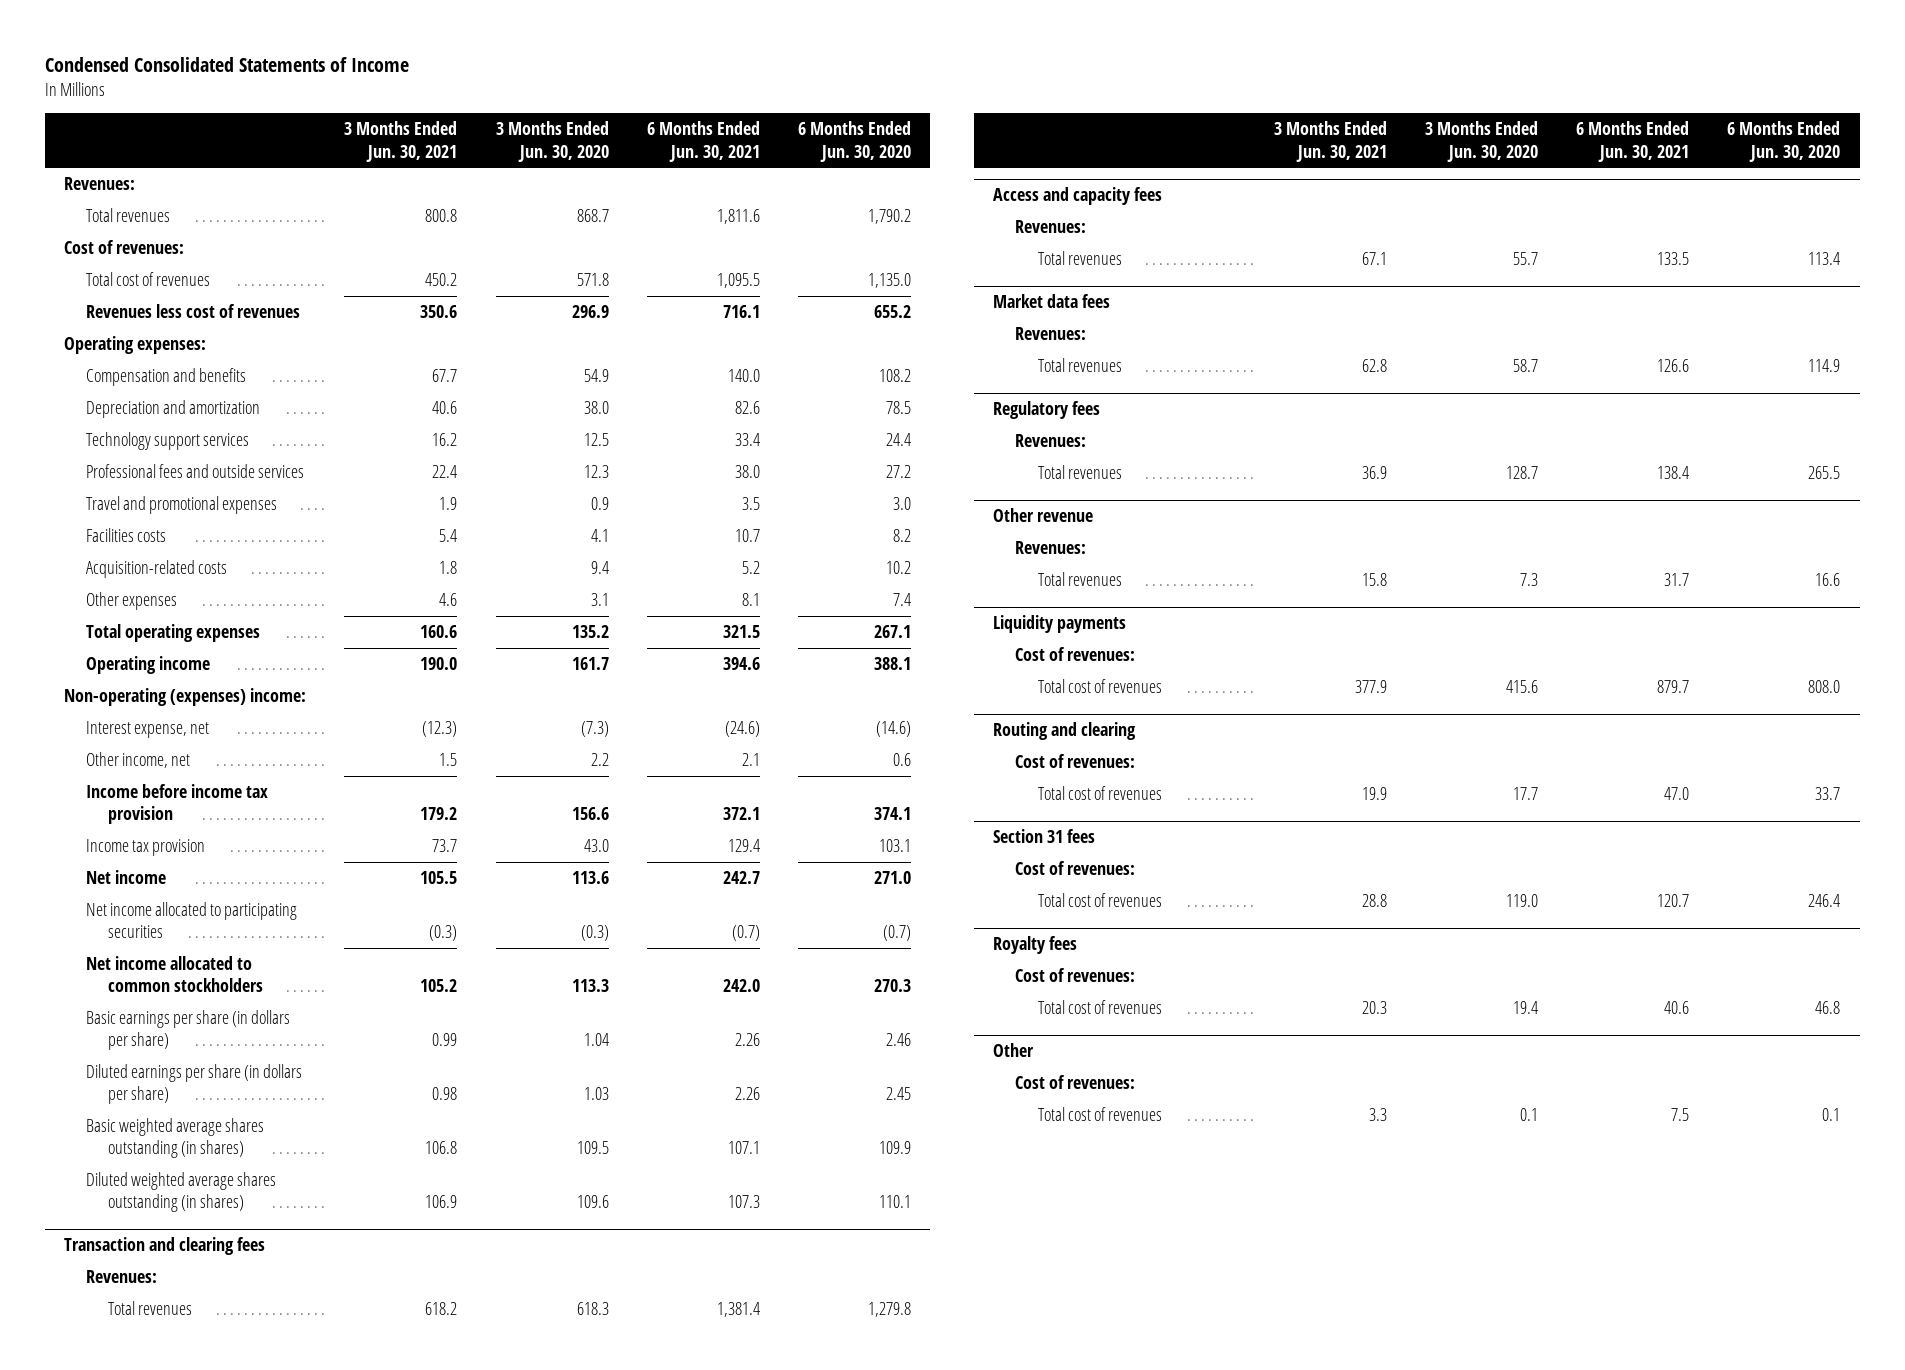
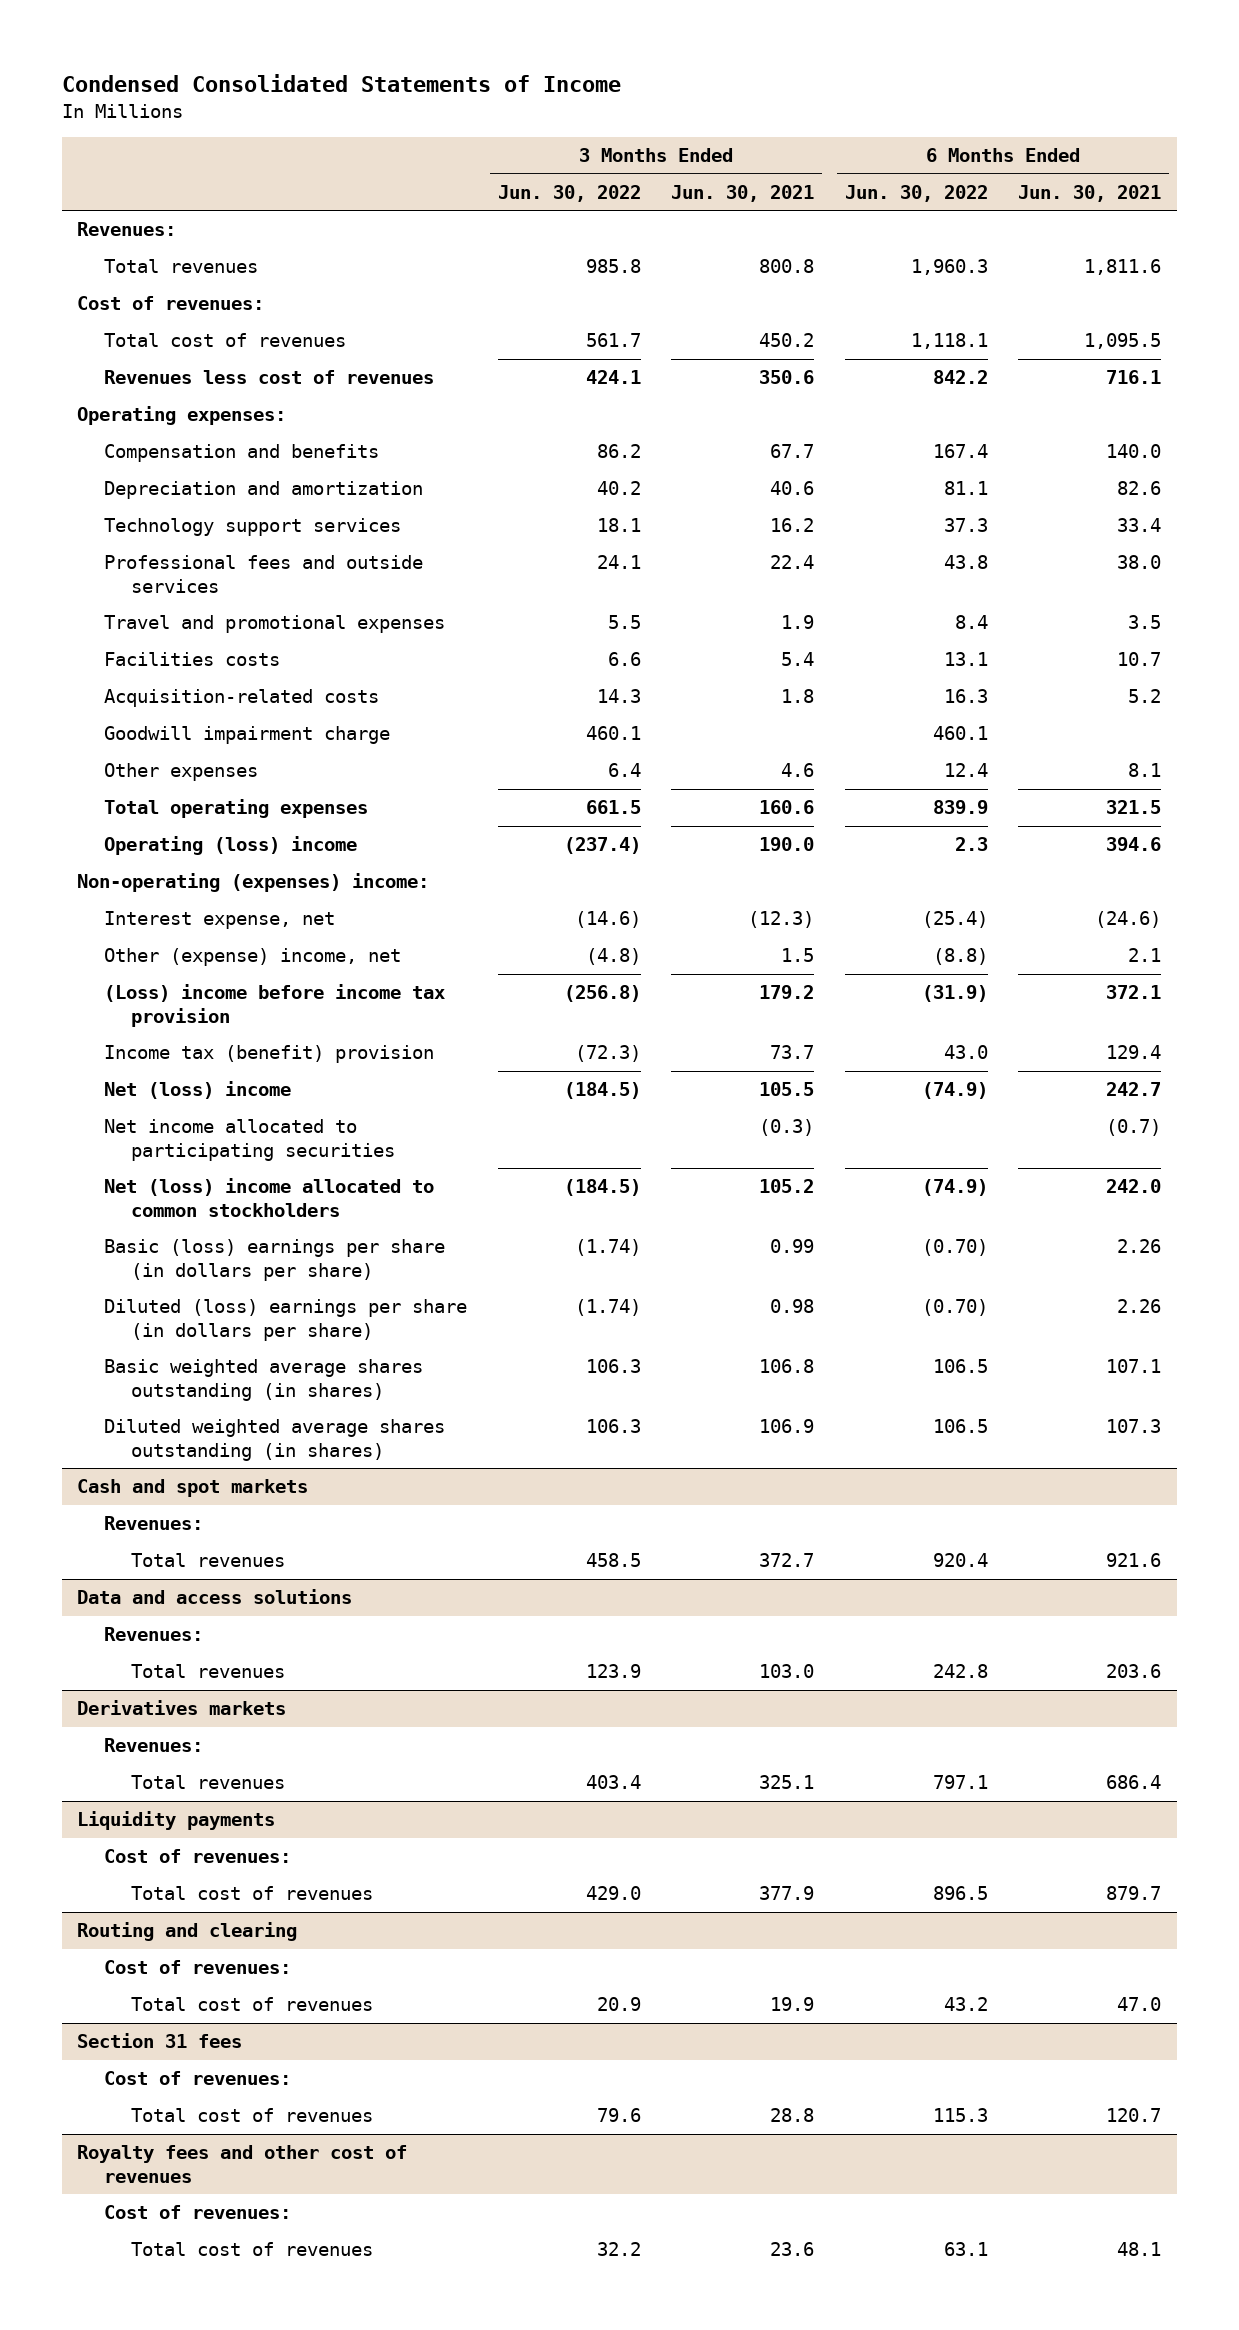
[495,121,609,162] 3 Months Ended Jun. 30, 2020 -> none
[798,121,912,162] 6 Months Ended Jun. 30, 2020 -> none
none -> [497,185,641,203] Jun. 30, 2022
none -> [844,185,988,203] Jun. 30, 2022
none -> [104,726,391,745] Goodwill impairment charge
[86,655,211,674] Operating income -> [104,836,358,856] Operating (loss) income
[86,751,191,768] Other income, net -> [104,948,402,967] Other (expense) income, net
[86,783,269,825] Income before income tax provision -> [104,984,446,1027] (Loss) income before income tax provision
[86,838,206,856] Income tax provision -> [104,1045,435,1064] Income tax (benefit) provision
[86,869,167,884] Net income -> [104,1081,292,1100] Net (loss) income
[86,955,264,993] Net income allocated to common stockholders -> [104,1178,435,1217] Net (loss) income allocated to common stockholders
[86,1009,291,1051] Basic earnings per share (in dollars per share) -> [104,1239,446,1281] Basic (loss) earnings per share (in dollars per share)
[86,1063,303,1105] Diluted earnings per share (in dollars per share) -> [104,1299,468,1341] Diluted (loss) earnings per share (in dollars per share)
[64,1237,266,1256] Transaction and clearing fees -> none
[86,1269,158,1283] Revenues: -> none
[108,1300,193,1315] Total revenues -> none
[993,187,1163,206] Access and capacity fees -> none
[1015,219,1087,233] Revenues: -> none
[1037,250,1122,265] Total revenues -> none
[993,294,1111,309] Market data fees -> none
none -> [77,1479,309,1498] Cash and spot markets
[993,401,1101,420] Regulatory fees -> none
[1361,358,1387,372] 62.8 -> [759,1553,815,1568] 372.7
[1657,358,1690,372] 126.6 -> [1106,1553,1162,1568] 921.6
none -> [77,1589,353,1605] Data and access solutions
[993,508,1094,523] Other revenue -> none
[1361,465,1387,479] 36.9 -> [759,1664,815,1679] 103.0
[1657,465,1690,479] 138.4 -> [1106,1664,1162,1679] 203.6
none -> [77,1700,287,1716] Derivatives markets
[1361,572,1387,586] 15.8 -> [759,1775,815,1790] 325.1
[1664,572,1690,586] 31.7 -> [1106,1775,1162,1790] 686.4
[1015,967,1136,982] Cost of revenues: -> none
[1037,999,1162,1014] Total cost of revenues -> none
[993,1043,1035,1058] Other -> none
[993,936,1078,955] Royalty fees -> [77,2145,408,2183] Royalty fees and other cost of revenues
[1368,1107,1387,1121] 3.3 -> [770,2242,815,2257] 23.6
[1671,1107,1690,1121] 7.5 -> [1117,2242,1162,2257] 48.1

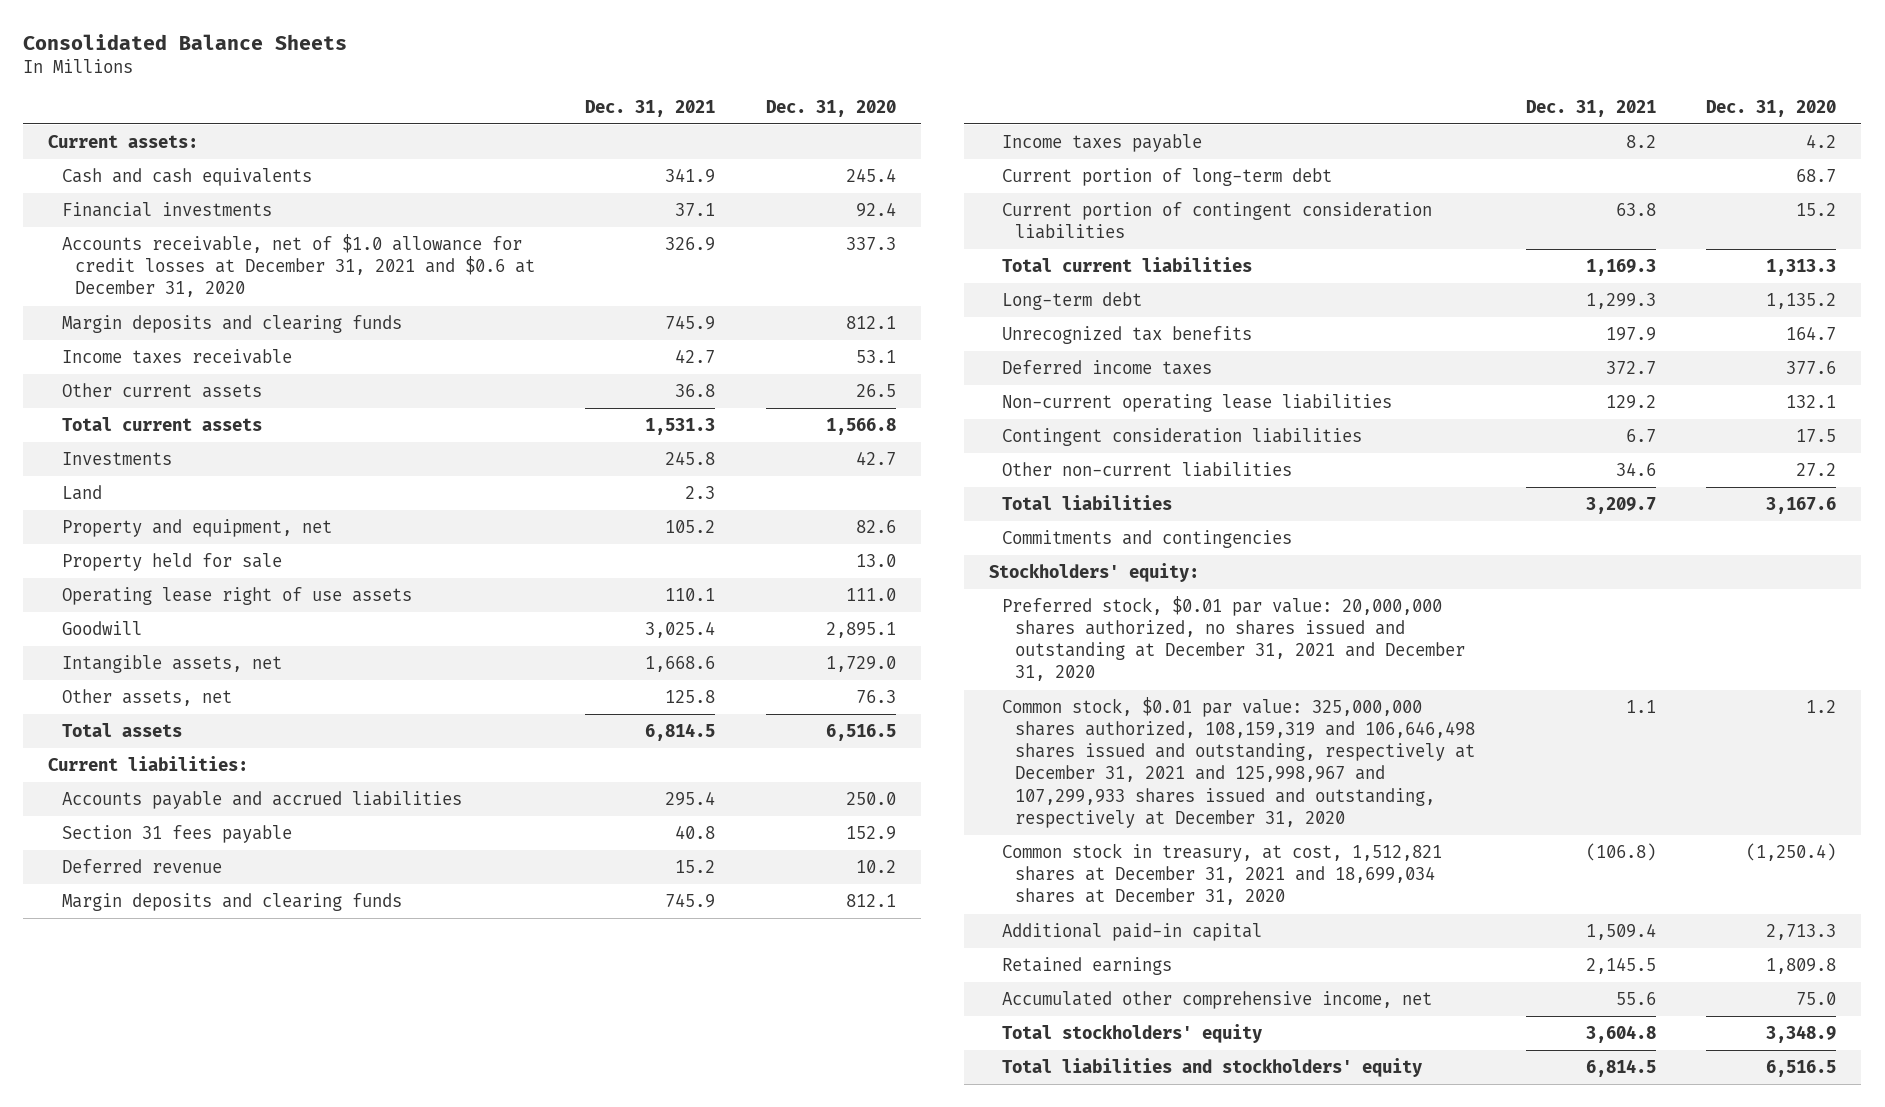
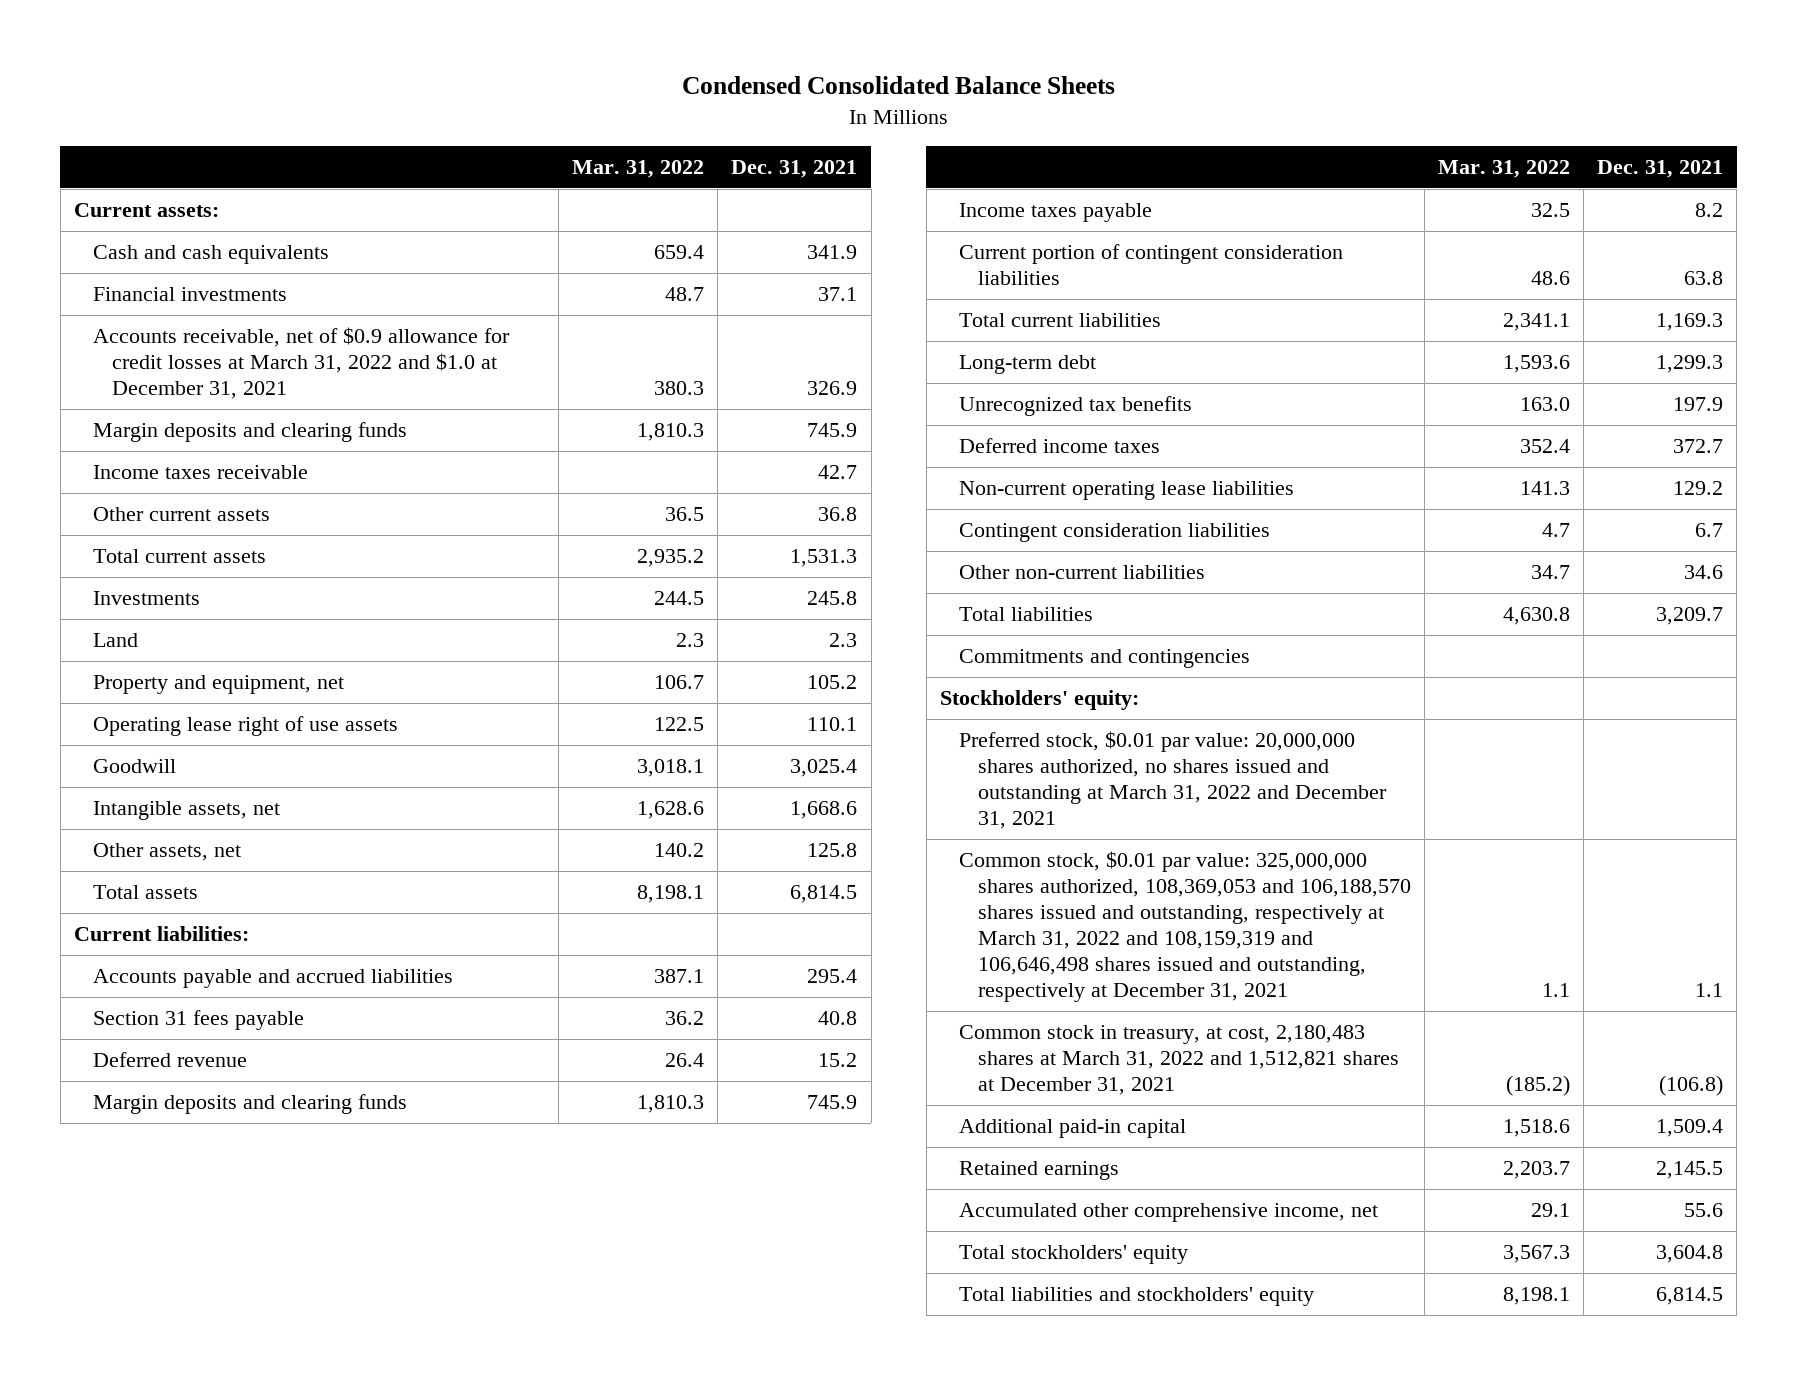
[23,33,348,50] Consolidated Balance Sheets -> [681,76,1115,95] Condensed Consolidated Balance Sheets
[765,99,896,117] Dec. 31, 2020 -> none
none -> [572,159,705,178] Mar. 31, 2022
[61,234,535,298] Accounts receivable, net of $1.0 allowance for credit losses at December 31, 2021 and $0.6 at December 31, 2020 -> [92,326,510,400] Accounts receivable, net of $0.9 allowance for credit losses at March 31, 2022 and $1.0 at December 31, 2021
[61,553,282,572] Property held for sale -> none
[1001,168,1332,187] Current portion of long-term debt -> none
[1001,596,1466,682] Preferred stock, $0.01 par value: 20,000,000 shares authorized, no shares issued and outstanding at December 31, 2021 and December 31, 2020 -> [958,730,1387,830] Preferred stock, $0.01 par value: 20,000,000 shares authorized, no shares issued and outstanding at March 31, 2022 and December 31, 2021
[1001,697,1476,828] Common stock, $0.01 par value: 325,000,000 shares authorized, 108,159,319 and 106,646,498 shares issued and outstanding, respectively at December 31, 2021 and 125,998,967 and 107,299,933 shares issued and outstanding, respectively at December 31, 2020 -> [958,850,1411,1003] Common stock, $0.01 par value: 325,000,000 shares authorized, 108,369,053 and 106,188,570 shares issued and outstanding, respectively at March 31, 2022 and 108,159,319 and 106,646,498 shares issued and outstanding, respectively at December 31, 2021
[1001,843,1442,906] Common stock in treasury, at cost, 1,512,821 shares at December 31, 2021 and 18,699,034 shares at December 31, 2020 -> [958,1024,1399,1096] Common stock in treasury, at cost, 2,180,483 shares at March 31, 2022 and 1,512,821 shares at December 31, 2021

